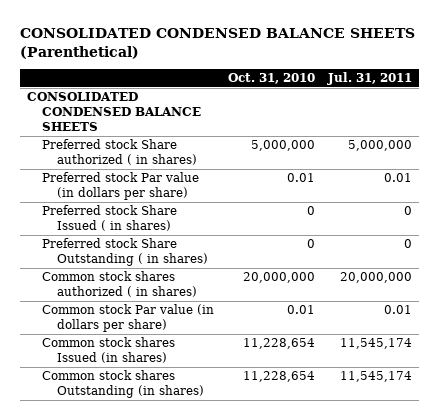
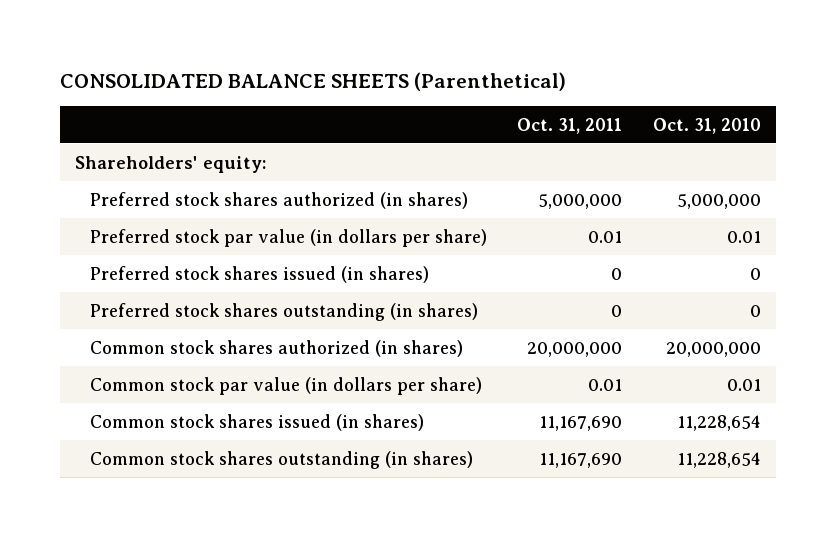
[20,28,416,59] CONSOLIDATED CONDENSED BALANCE SHEETS (Parenthetical) -> [60,72,567,92] CONSOLIDATED BALANCE SHEETS (Parenthetical)
[327,72,413,86] Jul. 31, 2011 -> none
none -> [517,117,623,134] Oct. 31, 2011
[26,92,201,131] CONSOLIDATED CONDENSED BALANCE SHEETS -> none
none -> [75,155,267,173] Shareholders' equity:
[41,139,197,166] Preferred stock Share authorized ( in shares) -> [90,191,469,209] Preferred stock shares authorized (in shares)
[41,172,199,201] Preferred stock Par value (in dollars per share) -> [90,228,488,247] Preferred stock par value (in dollars per share)
[41,205,177,232] Preferred stock Share Issued ( in shares) -> [90,265,430,283] Preferred stock shares issued (in shares)
[41,238,208,267] Preferred stock Share Outstanding ( in shares) -> [90,302,479,321] Preferred stock shares outstanding (in shares)
[41,271,197,298] Common stock shares authorized ( in shares) -> [90,339,464,357] Common stock shares authorized (in shares)
[41,304,214,333] Common stock Par value (in dollars per share) -> [90,376,483,395] Common stock par value (in dollars per share)
[41,337,175,364] Common stock shares Issued (in shares) -> [90,413,425,431] Common stock shares issued (in shares)
[41,370,204,399] Common stock shares Outstanding (in shares) -> [90,450,474,469] Common stock shares outstanding (in shares)

